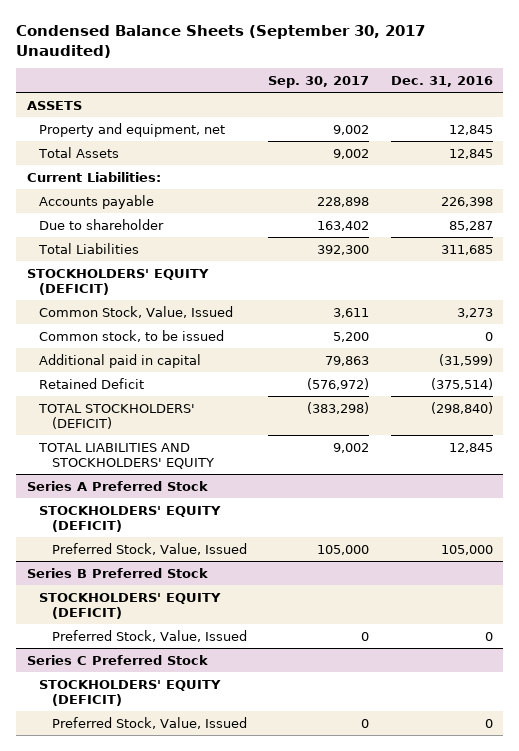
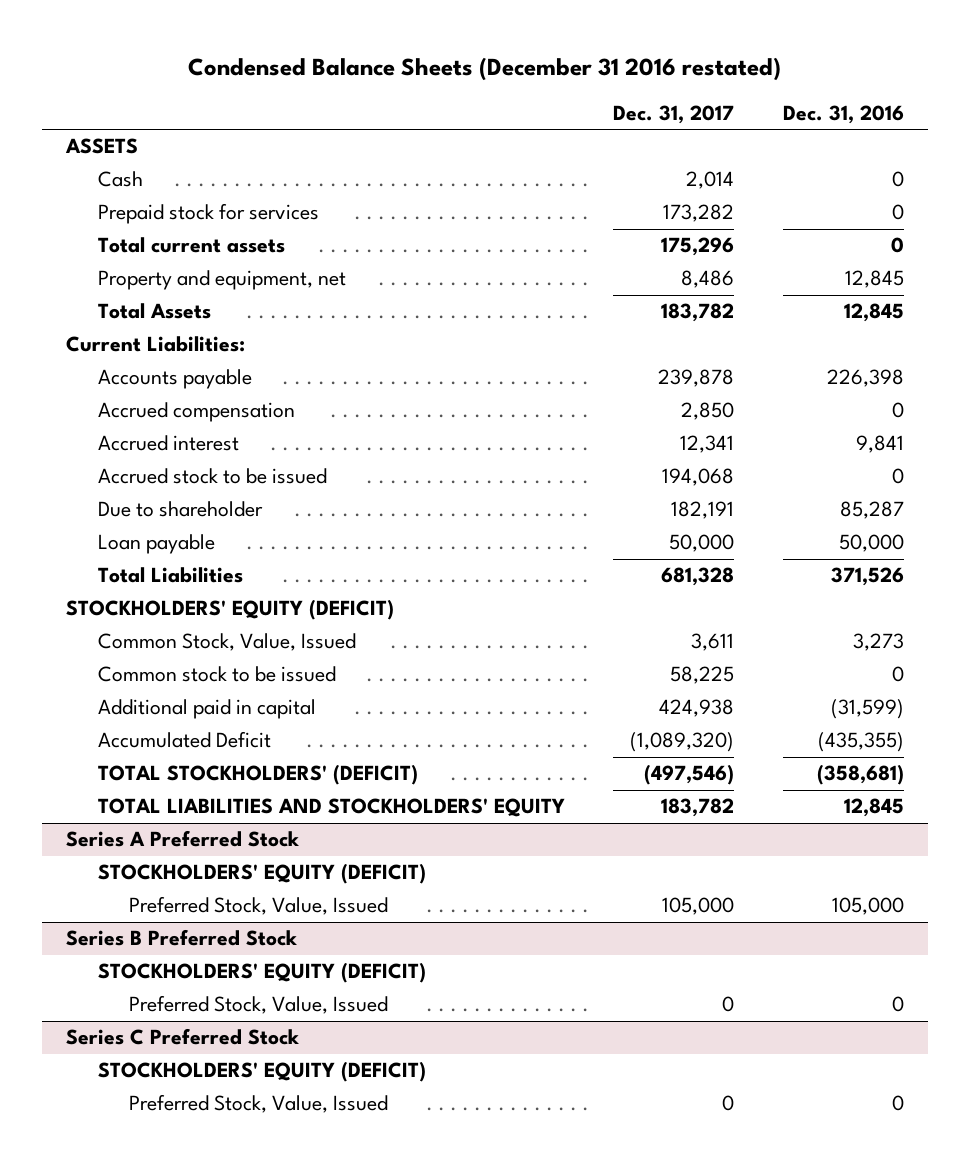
[16,24,426,58] Condensed Balance Sheets (September 30, 2017 Unaudited) -> [188,56,782,81] Condensed Balance Sheets (December 31 2016 restated)
[268,75,370,88] Sep. 30, 2017 -> none
none -> [613,104,735,124] Dec. 31, 2017
none -> [97,171,143,188] Cash
none -> [97,203,319,225] Prepaid stock for services
none -> [97,237,285,254] Total current assets
none -> [97,402,295,423] Accrued compensation
none -> [97,435,239,452] Accrued interest
none -> [97,468,327,485] Accrued stock to be issued
none -> [97,534,215,555] Loan payable
[440,244,493,255] 311,685 -> [831,567,905,587] 371,526
[39,329,225,342] Common stock, to be issued -> [97,666,336,683] Common stock to be issued
[39,377,145,389] Retained Deficit -> [97,731,271,749] Accumulated Deficit
[430,377,493,390] (375,514) -> [818,732,905,753] (435,355)
[430,401,493,414] (298,840) -> [817,764,905,786] (358,681)

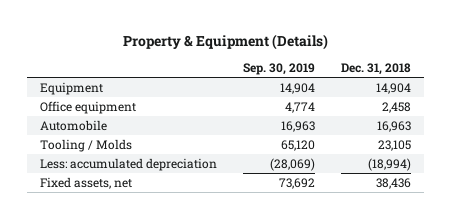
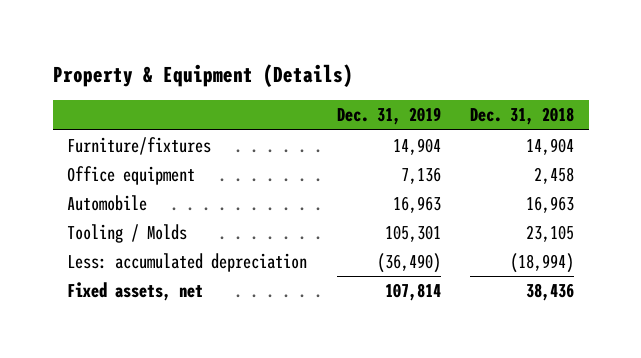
[243,63,316,76] Sep. 30, 2019 -> none
none -> [336,107,441,126] Dec. 31, 2019
[40,81,104,95] Equipment -> [67,137,212,156] Furniture/fixtures

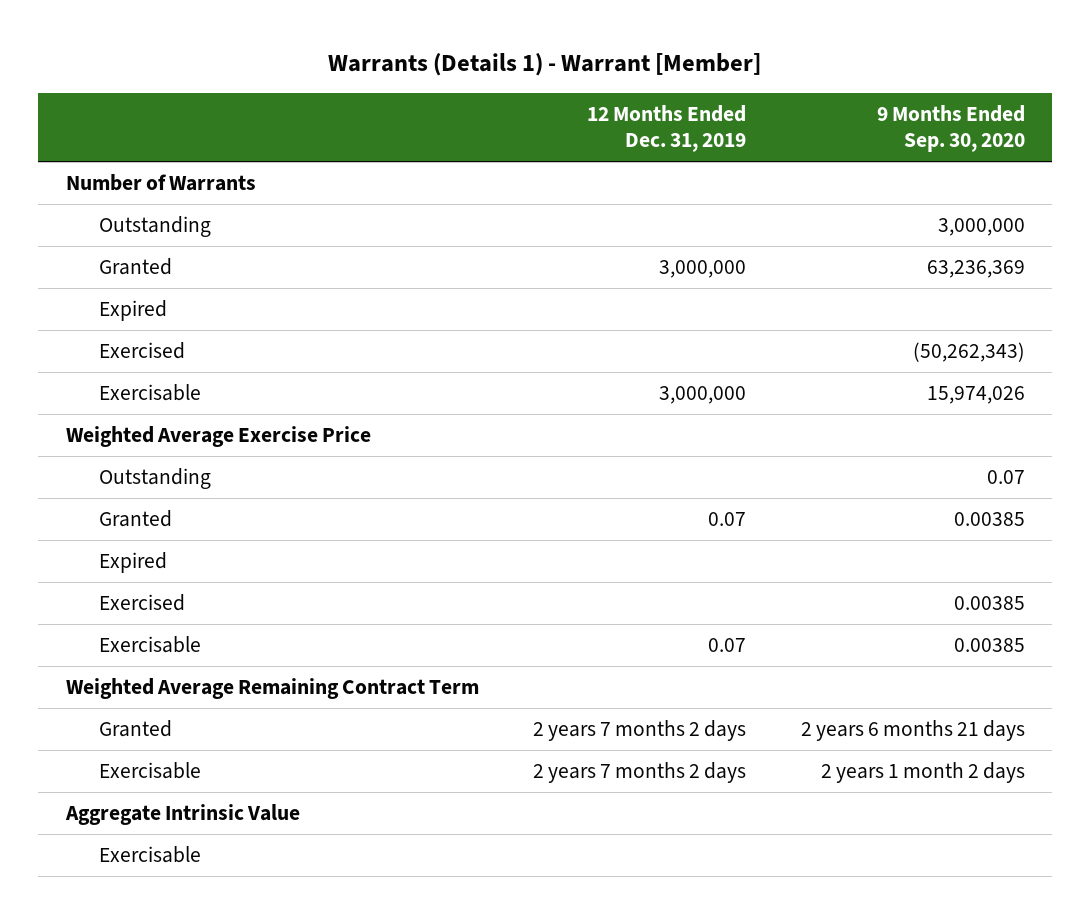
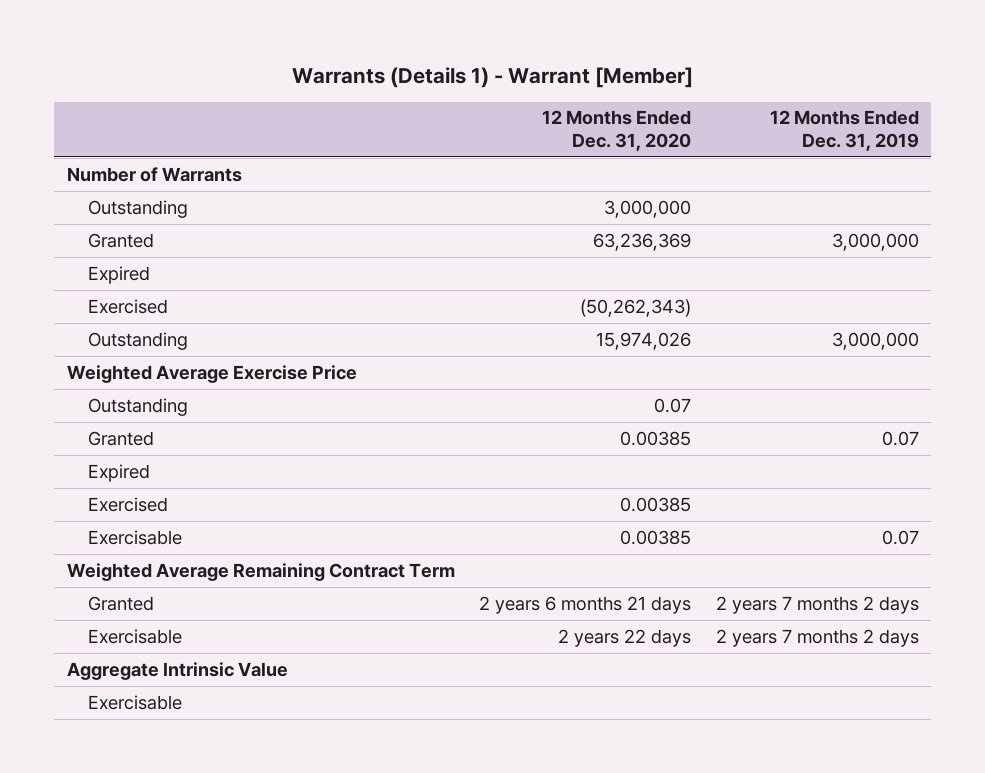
[877,104,1026,153] 9 Months Ended Sep. 30, 2020 -> none
none -> [542,110,692,151] 12 Months Ended Dec. 31, 2020
[98,383,201,401] Exercisable -> [88,331,189,350] Outstanding

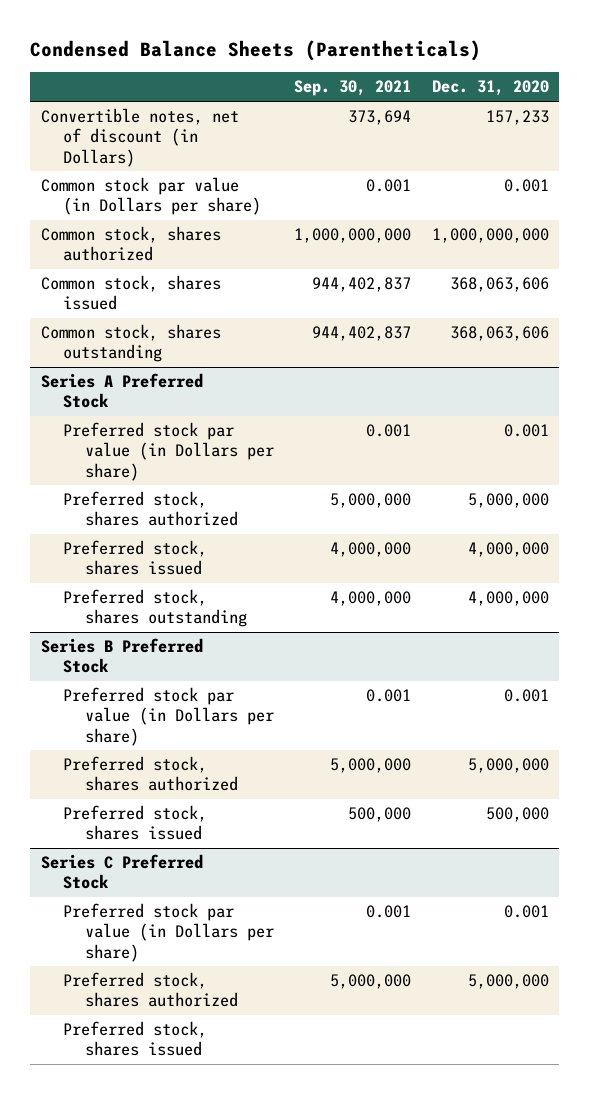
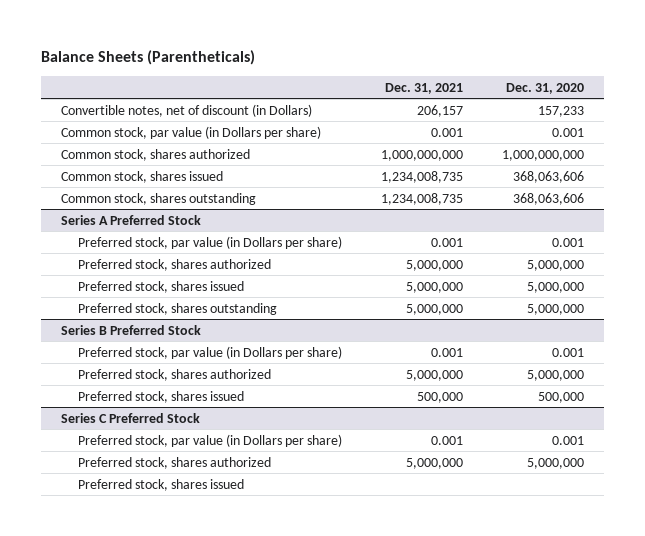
[30,39,482,61] Condensed Balance Sheets (Parentheticals) -> [41,50,256,66] Balance Sheets (Parentheticals)
[294,80,412,97] Sep. 30, 2021 -> none
none -> [385,82,464,94] Dec. 31, 2021
[40,177,261,216] Common stock par value (in Dollars per share) -> [60,125,321,139] Common stock, par value (in Dollars per share)
[62,422,274,481] Preferred stock par value (in Dollars per share) -> [77,235,342,249] Preferred stock, par value (in Dollars per share)
[467,542,549,558] 4,000,000 -> [527,281,585,293] 5,000,000
[467,591,549,607] 4,000,000 -> [527,303,585,315] 5,000,000
[62,687,274,746] Preferred stock par value (in Dollars per share) -> [77,345,342,359] Preferred stock, par value (in Dollars per share)
[62,903,274,962] Preferred stock par value (in Dollars per share) -> [77,433,342,447] Preferred stock, par value (in Dollars per share)

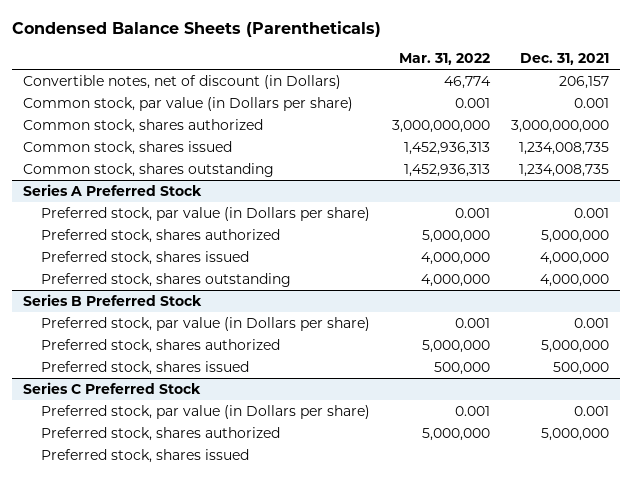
[41,50,256,66] Balance Sheets (Parentheticals) -> [12,20,382,37] Condensed Balance Sheets (Parentheticals)
[506,82,585,94] Dec. 31, 2020 -> none
none -> [398,53,490,66] Mar. 31, 2022
[381,149,464,161] 1,000,000,000 -> [510,119,609,133] 3,000,000,000
[406,281,464,293] 5,000,000 -> [539,251,609,265] 4,000,000
[406,303,464,315] 5,000,000 -> [539,273,609,287] 4,000,000

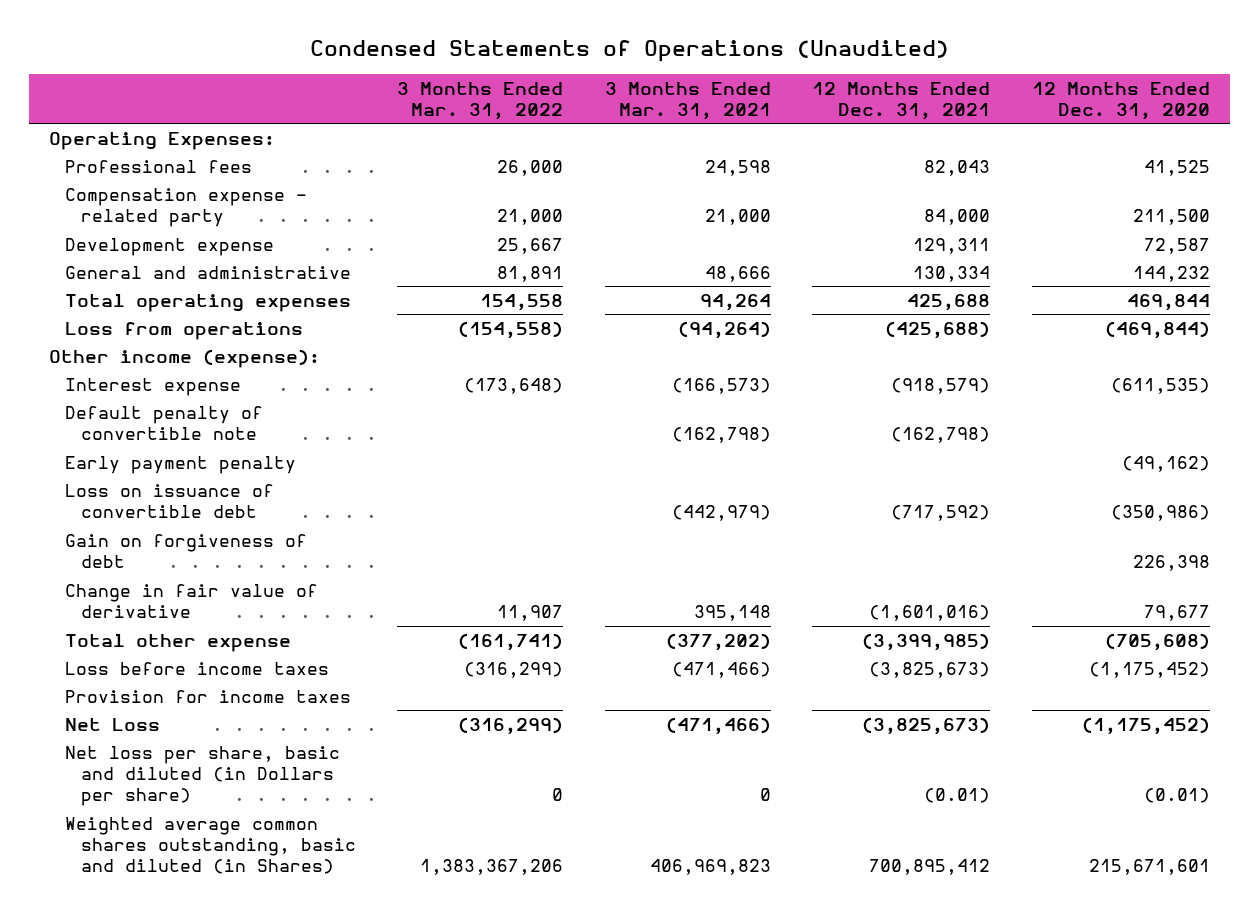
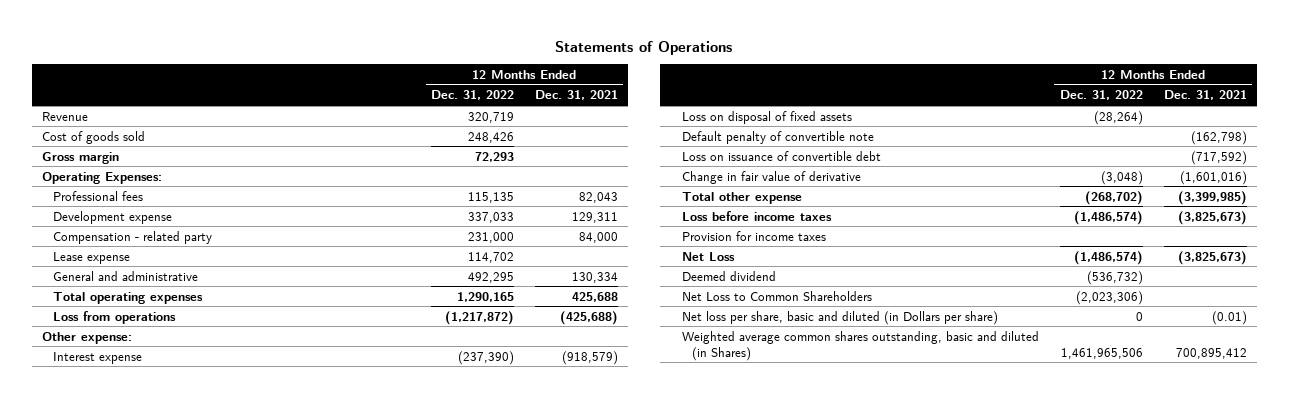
[309,40,949,63] Condensed Statements of Operations (Unaudited) -> [555,40,733,55] Statements of Operations
[397,81,564,120] 3 Months Ended Mar. 31, 2022 -> none
[604,81,771,120] 3 Months Ended Mar. 31, 2021 -> none
[1031,81,1210,120] 12 Months Ended Dec. 31, 2020 -> none
none -> [430,90,514,101] Dec. 31, 2022
none -> [42,111,89,121] Revenue
none -> [42,130,146,144] Cost of goods sold
none -> [42,151,120,164] Gross margin
[65,187,308,228] Compensation expense - related party -> none
none -> [52,230,212,244] Compensation - related party
none -> [52,251,130,264] Lease expense
[49,348,321,368] Other income (expense): -> [42,331,133,344] Other expense:
none -> [681,110,852,124] Loss on disposal of fixed assets
[65,455,297,474] Early payment penalty -> none
[65,533,308,569] Gain on forgiveness of debt -> none
none -> [681,270,776,281] Deemed dividend
none -> [681,290,872,301] Net Loss to Common Shareholders

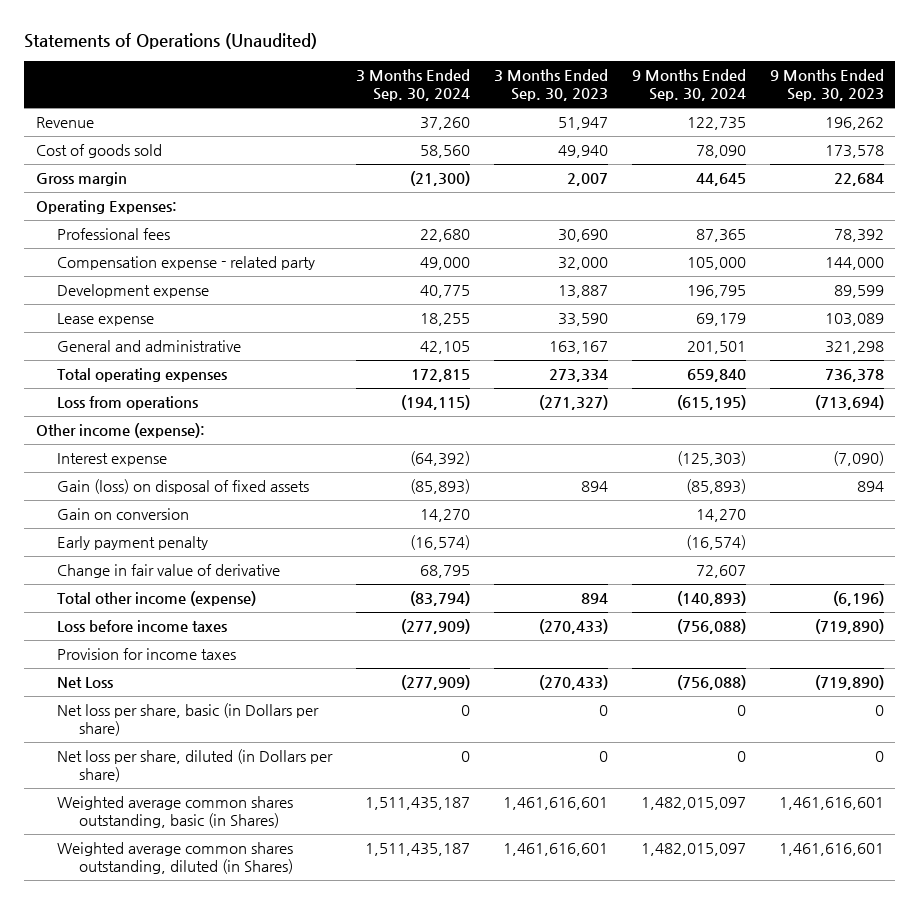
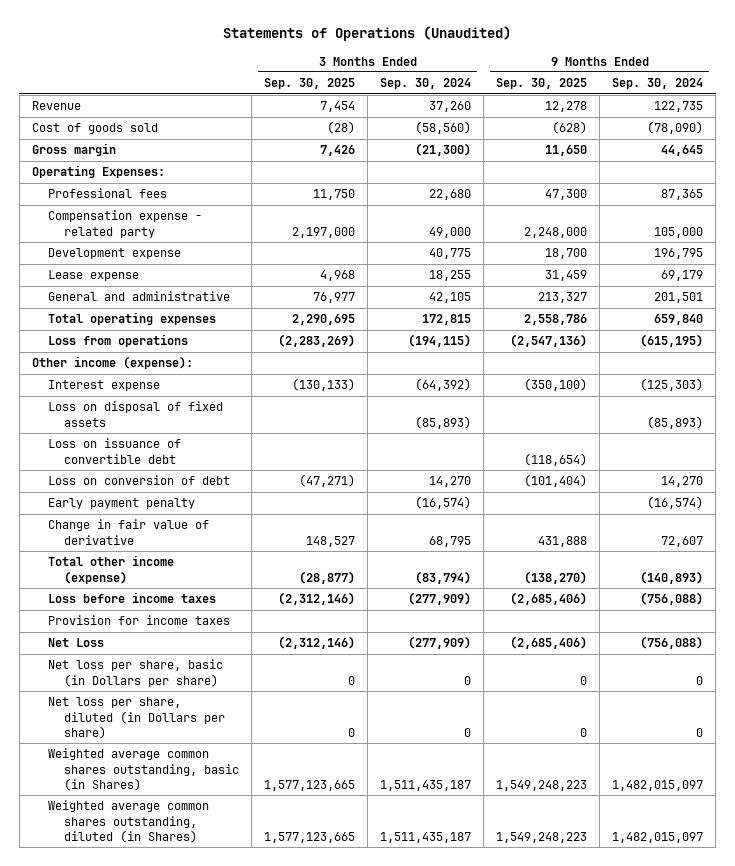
[493,69,608,101] 3 Months Ended Sep. 30, 2023 -> none
[769,69,884,101] 9 Months Ended Sep. 30, 2023 -> none
none -> [264,78,356,90] Sep. 30, 2025
none -> [496,78,588,90] Sep. 30, 2025
[420,145,471,159] 58,560 -> [415,121,472,135] (58,560)
[695,145,746,159] 78,090 -> [647,121,704,135] (78,090)
[57,479,310,495] Gain (loss) on disposal of fixed assets -> [47,401,223,427] Loss on disposal of fixed assets
none -> [47,438,181,464] Loss on issuance of convertible debt
[57,508,190,521] Gain on conversion -> [47,475,230,486] Loss on conversion of debt

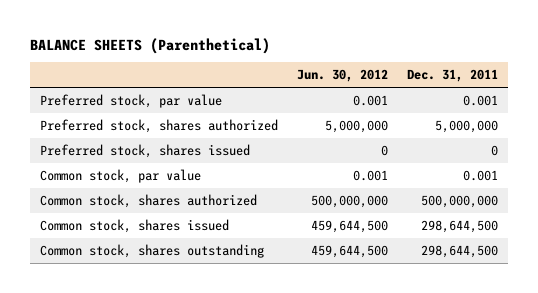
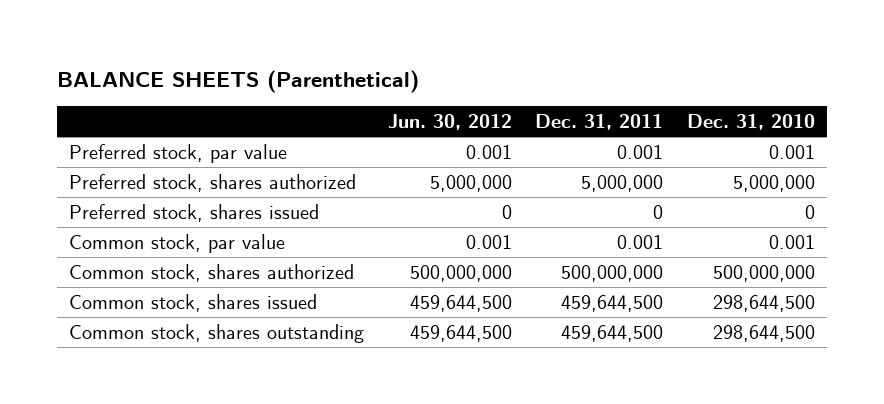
none -> [687,114,816,131] Dec. 31, 2010
[421,219,499,233] 298,644,500 -> [561,294,664,312] 459,644,500
[421,244,499,258] 298,644,500 -> [561,324,664,342] 459,644,500

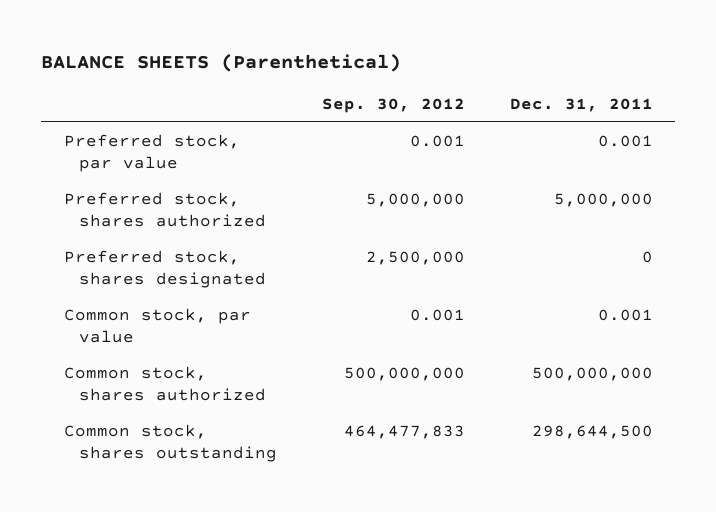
[387,114,512,131] Jun. 30, 2012 -> none
[687,114,816,131] Dec. 31, 2010 -> none
none -> [321,98,465,114] Sep. 30, 2012
[68,203,319,222] Preferred stock, shares issued -> [63,250,266,289] Preferred stock, shares designated
[68,293,317,312] Common stock, shares issued -> none
[561,324,664,342] 459,644,500 -> [531,425,653,440] 298,644,500

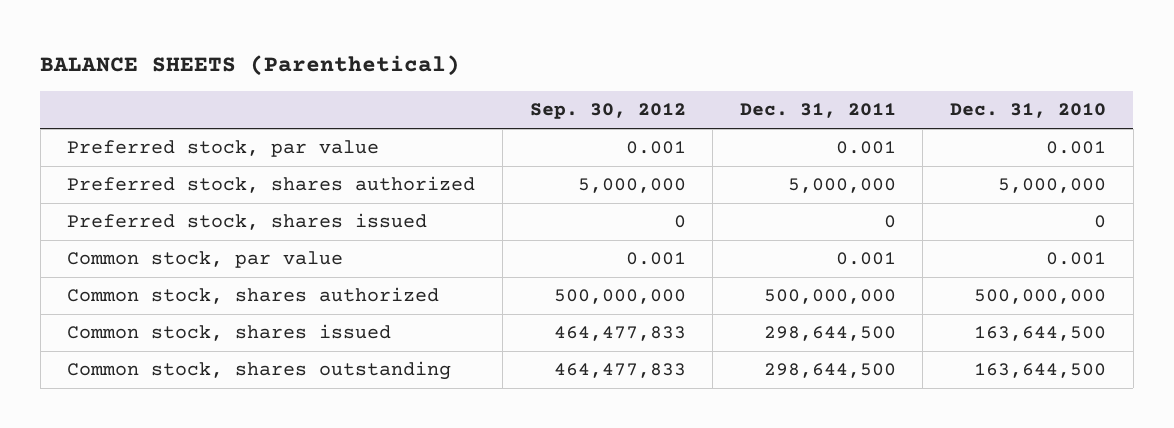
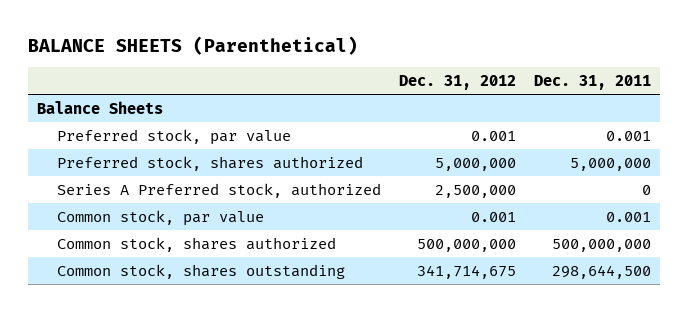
[529,103,686,120] Sep. 30, 2012 -> none
[950,103,1107,119] Dec. 31, 2010 -> none
none -> [399,75,517,91] Dec. 31, 2012
none -> [37,100,164,114] Balance Sheets
[67,213,428,231] Preferred stock, shares issued -> none
none -> [57,182,382,198] Series A Preferred stock, authorized
[67,324,392,342] Common stock, shares issued -> none

